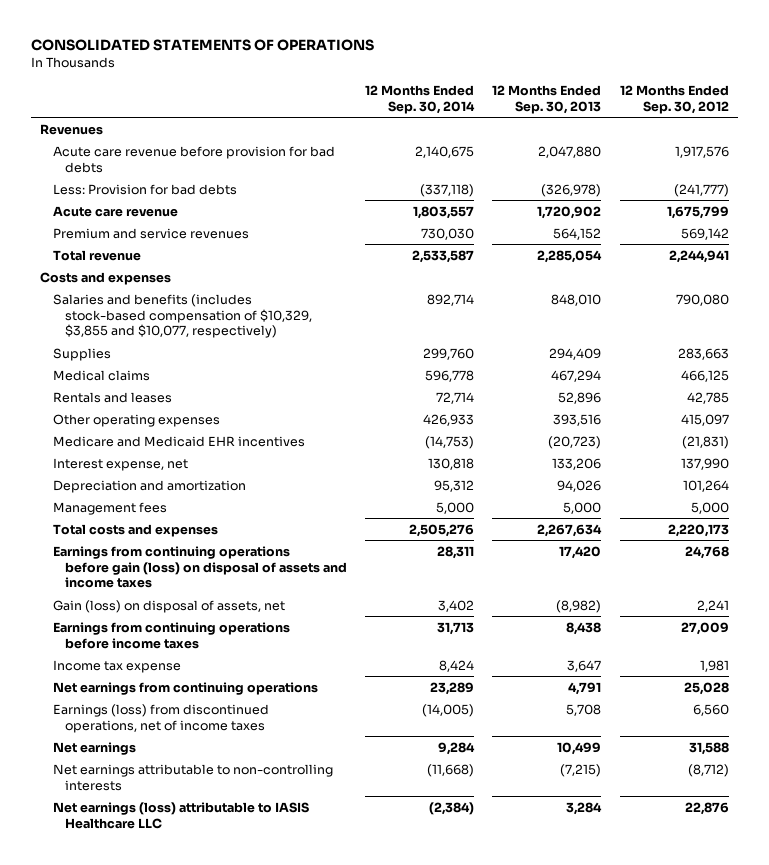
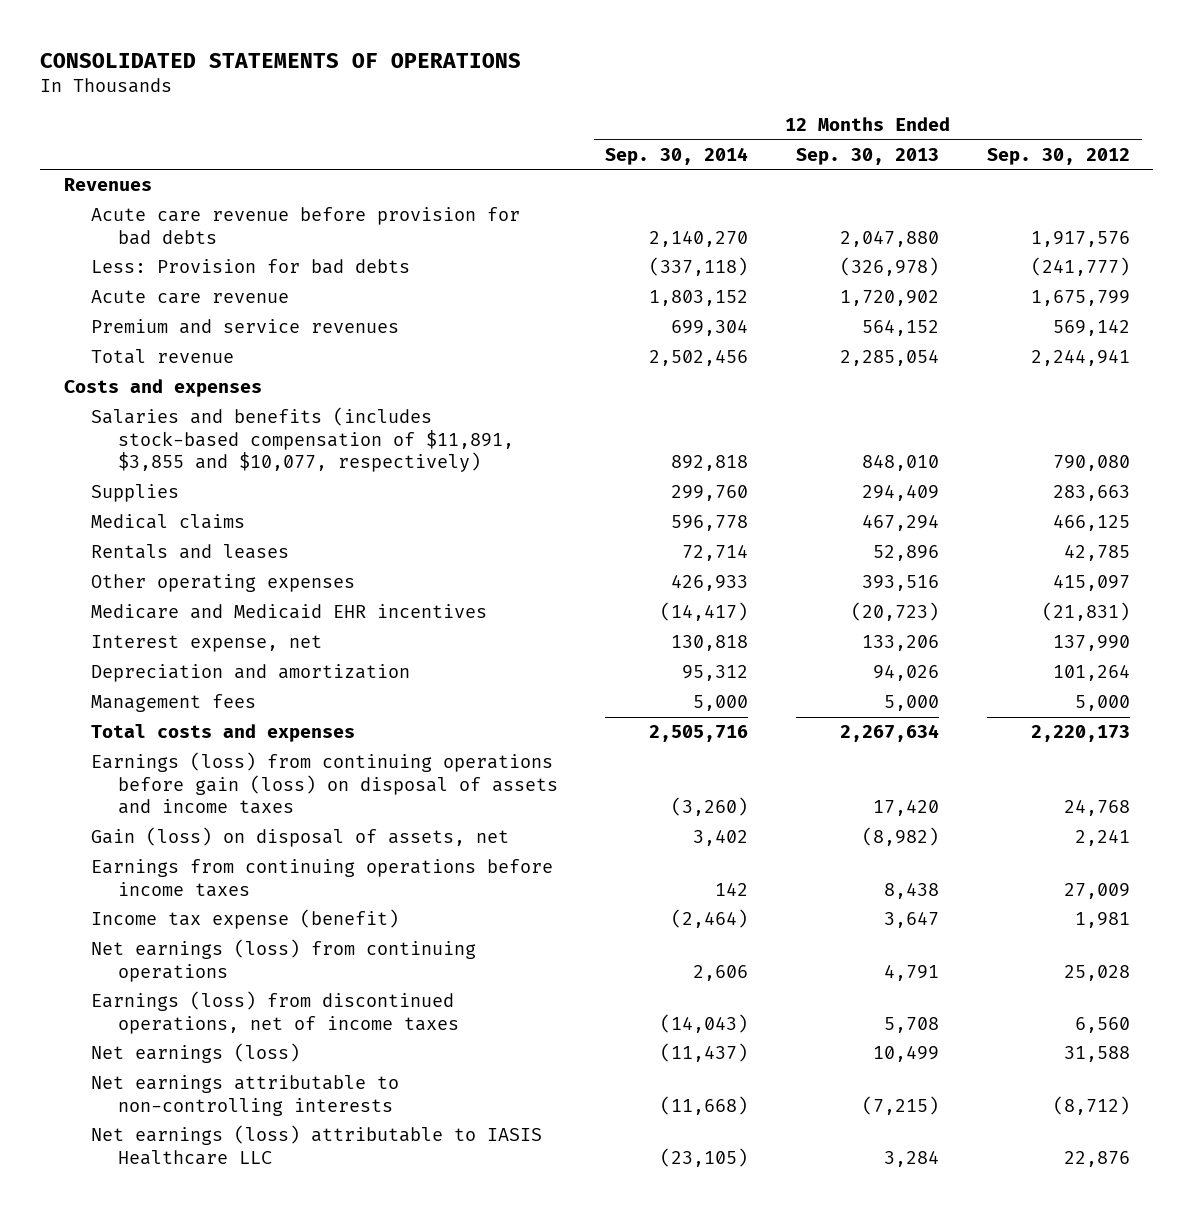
[415,145,475,158] 2,140,675 -> [649,230,749,247] 2,140,270
[413,205,475,219] 1,803,557 -> [649,290,749,307] 1,803,152
[421,227,475,240] 730,030 -> [671,320,749,337] 699,304
[412,249,475,263] 2,533,587 -> [649,350,749,367] 2,502,456
[52,293,312,339] Salaries and benefits (includes stock-based compensation of $10,329, $3,855 and $10,077, respectively) -> [90,407,514,473] Salaries and benefits (includes stock-based compensation of $11,891, $3,855 and $10,077, respectively)
[427,293,475,306] 892,714 -> [671,455,749,472] 892,818
[425,435,475,449] (14,753) -> [660,602,749,622] (14,417)
[409,523,475,537] 2,505,276 -> [649,725,749,743] 2,505,716
[52,545,347,589] Earnings from continuing operations before gain (loss) on disposal of assets and income taxes -> [90,752,558,815] Earnings (loss) from continuing operations before gain (loss) on disposal of assets and income taxes
[437,545,475,559] 28,311 -> [671,797,749,817] (3,260)
[437,621,475,635] 31,713 -> [715,882,749,896] 142
[52,659,181,673] Income tax expense -> [90,909,399,930] Income tax expense (benefit)
[439,659,475,672] 8,424 -> [671,909,749,929] (2,464)
[52,681,318,695] Net earnings from continuing operations -> [90,939,476,982] Net earnings (loss) from continuing operations
[430,681,475,695] 23,289 -> [693,964,749,981] 2,606
[422,703,475,717] (14,005) -> [660,1013,749,1033] (14,043)
[52,741,136,755] Net earnings -> [90,1043,300,1064] Net earnings (loss)
[438,741,476,755] 9,284 -> [660,1043,749,1063] (11,437)
[429,801,475,815] (2,384) -> [660,1147,749,1167] (23,105)

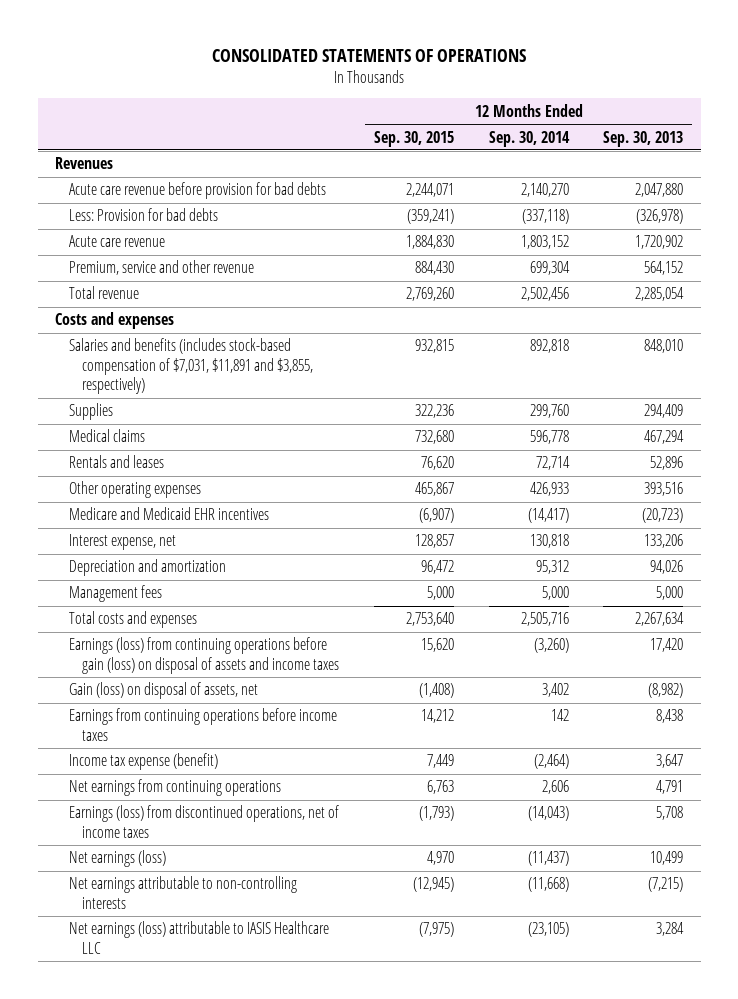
[986,147,1130,165] Sep. 30, 2012 -> none
none -> [373,130,454,147] Sep. 30, 2015
[90,319,399,335] Premium and service revenues -> [68,260,254,276] Premium, service and other revenue
[90,407,514,473] Salaries and benefits (includes stock-based compensation of $11,891, $3,855 and $10,077, respectively) -> [68,338,314,395] Salaries and benefits (includes stock-based compensation of $7,031, $11,891 and $3,855, respectively)
[90,939,476,982] Net earnings (loss) from continuing operations -> [68,779,281,797] Net earnings from continuing operations

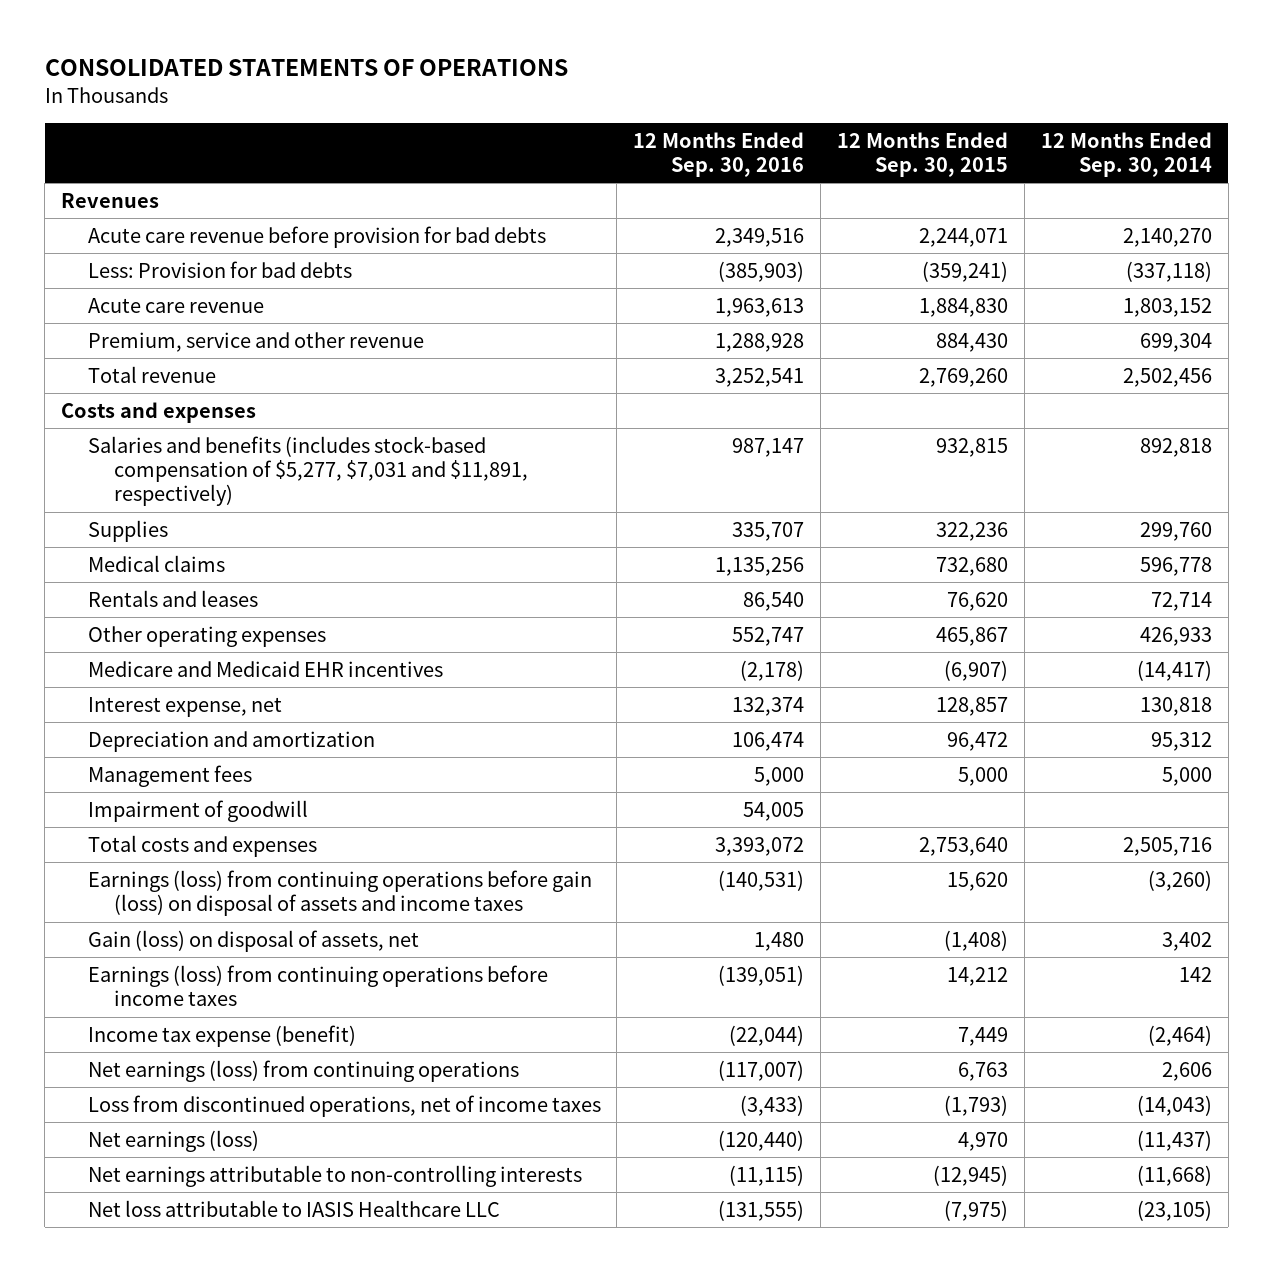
[603,130,684,147] Sep. 30, 2013 -> none
none -> [633,131,805,177] 12 Months Ended Sep. 30, 2016
[68,338,314,395] Salaries and benefits (includes stock-based compensation of $7,031, $11,891 and $3,855, respectively) -> [87,435,528,507] Salaries and benefits (includes stock-based compensation of $5,277, $7,031 and $11,891, respectively)
none -> [87,799,308,822] Impairment of goodwill
[68,708,337,741] Earnings from continuing operations before income taxes -> [87,964,548,1007] Earnings (loss) from continuing operations before income taxes
[68,779,281,797] Net earnings from continuing operations -> [87,1059,519,1082] Net earnings (loss) from continuing operations
[68,805,339,838] Earnings (loss) from discontinued operations, net of income taxes -> [87,1094,601,1117] Loss from discontinued operations, net of income taxes
[68,921,329,954] Net earnings (loss) attributable to IASIS Healthcare LLC -> [87,1199,500,1217] Net loss attributable to IASIS Healthcare LLC

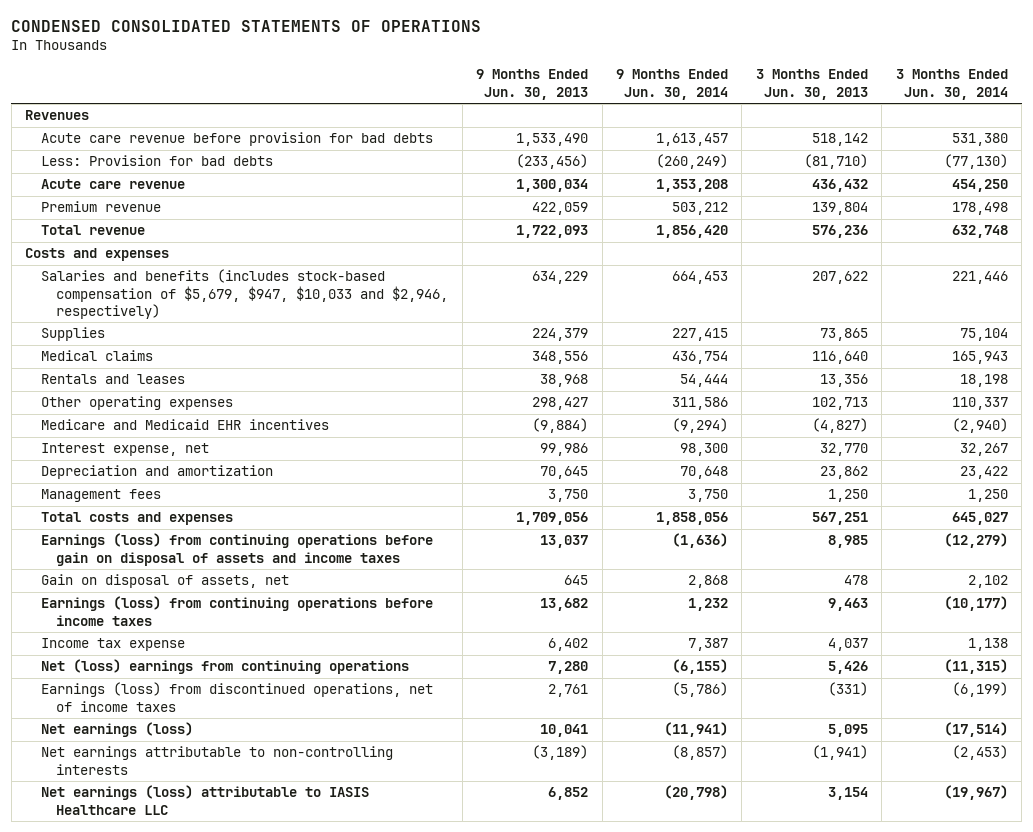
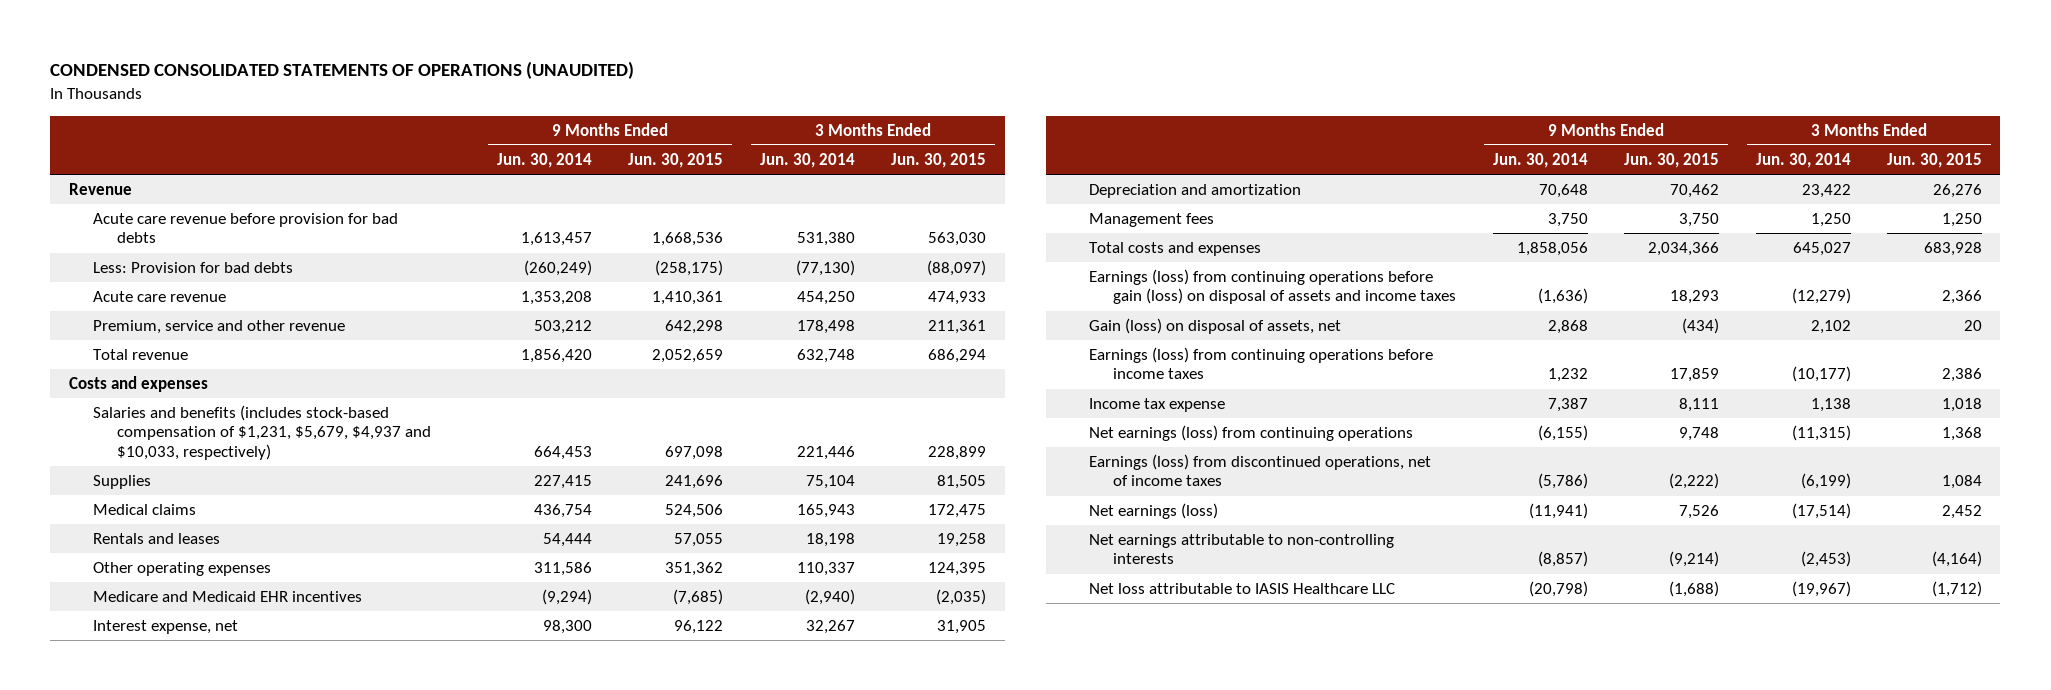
[11,19,482,32] CONDENSED CONSOLIDATED STATEMENTS OF OPERATIONS -> [50,61,635,80] CONDENSED CONSOLIDATED STATEMENTS OF OPERATIONS (UNAUDITED)
[476,69,589,100] 9 Months Ended Jun. 30, 2013 -> none
[755,69,868,100] 3 Months Ended Jun. 30, 2013 -> none
none -> [628,153,724,169] Jun. 30, 2015
none -> [891,153,987,169] Jun. 30, 2015
[25,110,90,121] Revenues -> [68,183,132,196] Revenue
[40,201,161,213] Premium revenue -> [92,320,345,335] Premium, service and other revenue
[40,269,449,319] Salaries and benefits (includes stock-based compensation of $5,679, $947, $10,033 and $2,946, respectively) -> [92,405,432,460] Salaries and benefits (includes stock-based compensation of $1,231, $5,679, $4,937 and $10,033, respectively)
[40,533,433,566] Earnings (loss) from continuing operations before gain on disposal of assets and income taxes -> [1088,269,1457,305] Earnings (loss) from continuing operations before gain (loss) on disposal of assets and income taxes
[40,574,289,589] Gain on disposal of assets, net -> [1088,318,1341,335] Gain (loss) on disposal of assets, net
[40,659,409,675] Net (loss) earnings from continuing operations -> [1088,425,1413,442] Net earnings (loss) from continuing operations
[40,785,369,815] Net earnings (loss) attributable to IASIS Healthcare LLC -> [1088,583,1395,595] Net loss attributable to IASIS Healthcare LLC

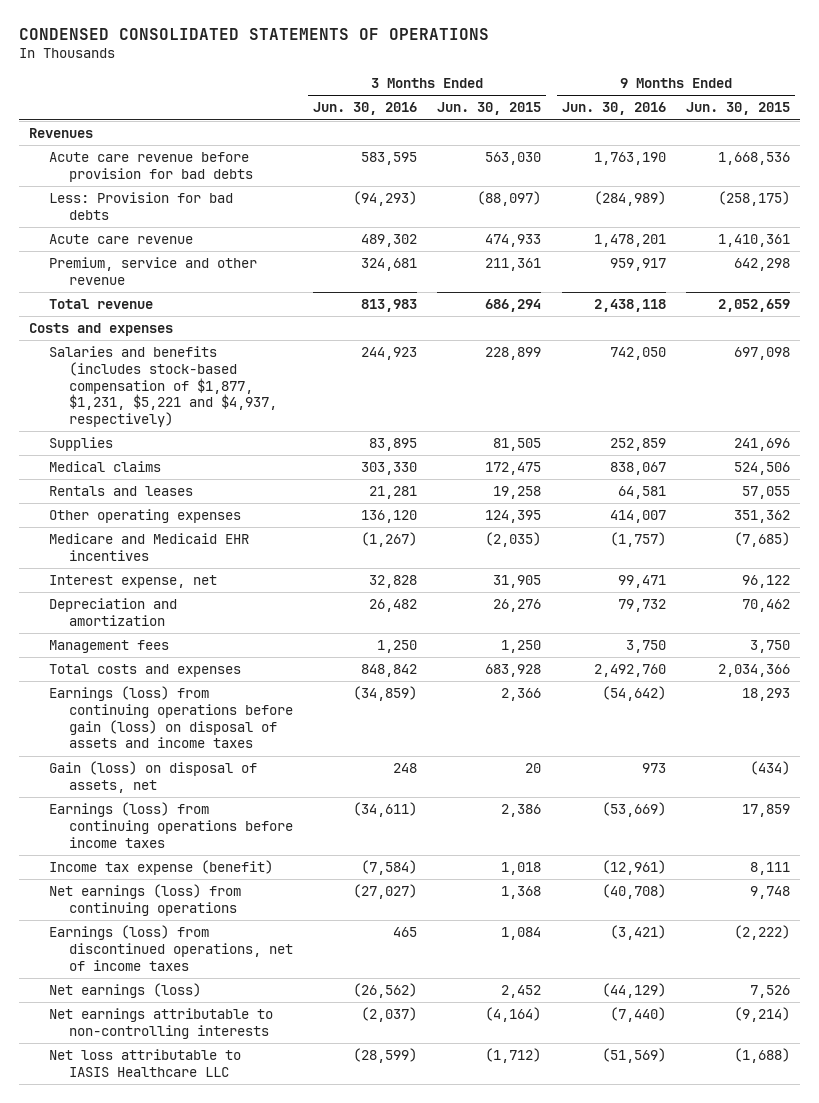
[50,61,635,80] CONDENSED CONSOLIDATED STATEMENTS OF OPERATIONS (UNAUDITED) -> [19,27,490,40] CONDENSED CONSOLIDATED STATEMENTS OF OPERATIONS
[496,153,592,169] Jun. 30, 2014 -> none
[759,153,855,169] Jun. 30, 2014 -> none
none -> [313,102,418,116] Jun. 30, 2016
none -> [561,102,666,116] Jun. 30, 2016
[68,183,132,196] Revenue -> [29,128,94,139] Revenues
[92,405,432,460] Salaries and benefits (includes stock-based compensation of $1,231, $5,679, $4,937 and $10,033, respectively) -> [49,346,277,427] Salaries and benefits (includes stock-based compensation of $1,877, $1,231, $5,221 and $4,937, respectively)
[1088,398,1225,413] Income tax expense -> [49,860,274,876] Income tax expense (benefit)

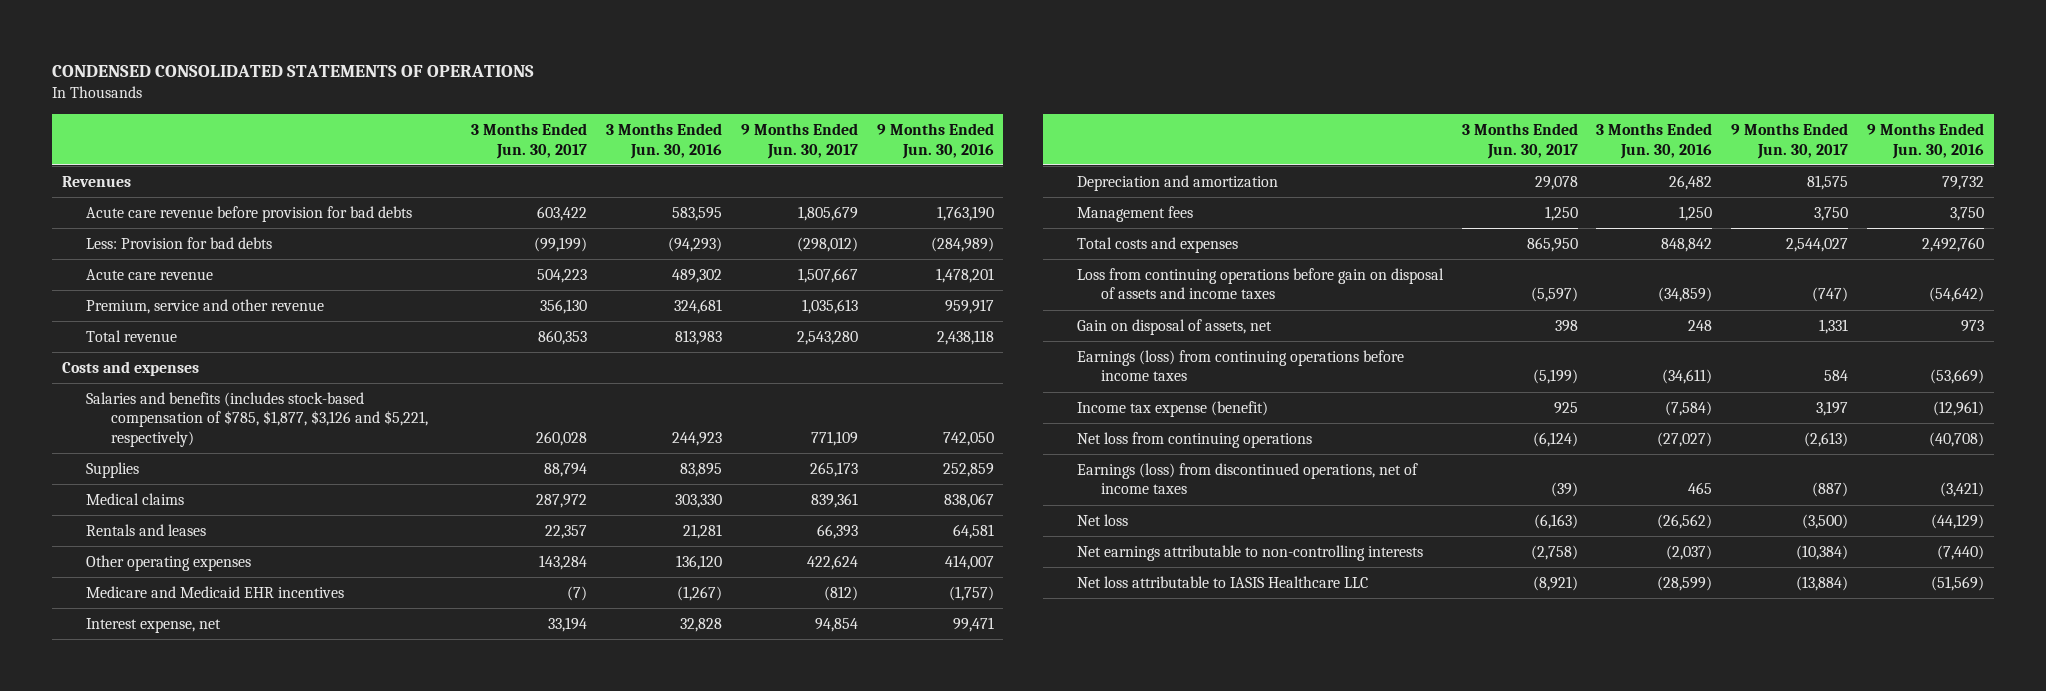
[437,102,542,116] Jun. 30, 2015 -> none
[685,102,790,116] Jun. 30, 2015 -> none
none -> [471,123,588,159] 3 Months Ended Jun. 30, 2017
none -> [740,123,858,159] 9 Months Ended Jun. 30, 2017
[49,346,277,427] Salaries and benefits (includes stock-based compensation of $1,877, $1,231, $5,221 and $4,937, respectively) -> [86,391,428,447] Salaries and benefits (includes stock-based compensation of $785, $1,877, $3,126 and $5,221, respectively)
[49,686,293,749] Earnings (loss) from continuing operations before gain (loss) on disposal of assets and income taxes -> [1076,267,1444,300] Loss from continuing operations before gain on disposal of assets and income taxes
[49,761,258,793] Gain (loss) on disposal of assets, net -> [1076,318,1272,335] Gain on disposal of assets, net
[49,884,242,916] Net earnings (loss) from continuing operations -> [1076,431,1312,448] Net loss from continuing operations
[49,983,202,999] Net earnings (loss) -> [1076,513,1128,526] Net loss

